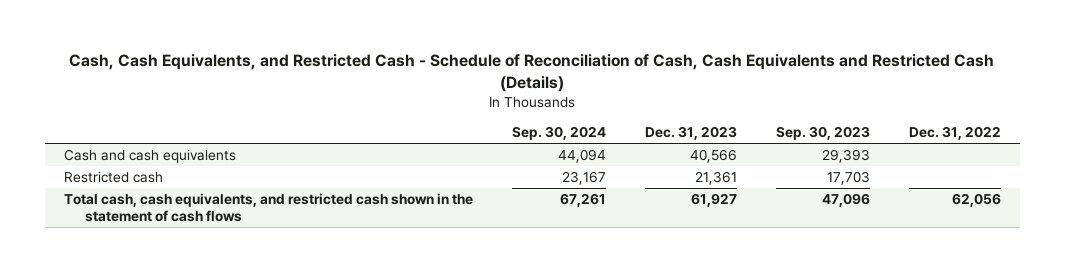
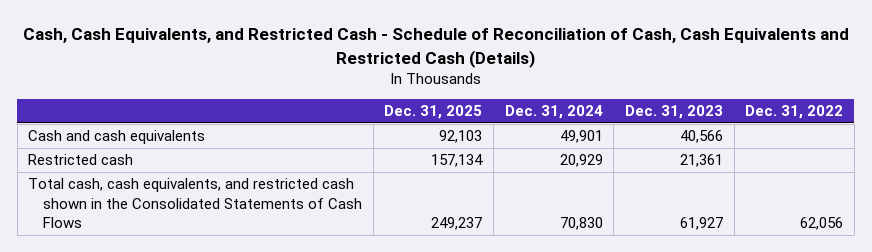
[511,126,606,141] Sep. 30, 2024 -> none
[775,126,870,141] Sep. 30, 2023 -> none
none -> [384,105,483,120] Dec. 31, 2025
none -> [504,105,603,120] Dec. 31, 2024
[64,193,474,223] Total cash, cash equivalents, and restricted cash shown in the statement of cash flows -> [28,178,362,228] Total cash, cash equivalents, and restricted cash shown in the Consolidated Statements of Cash Flows

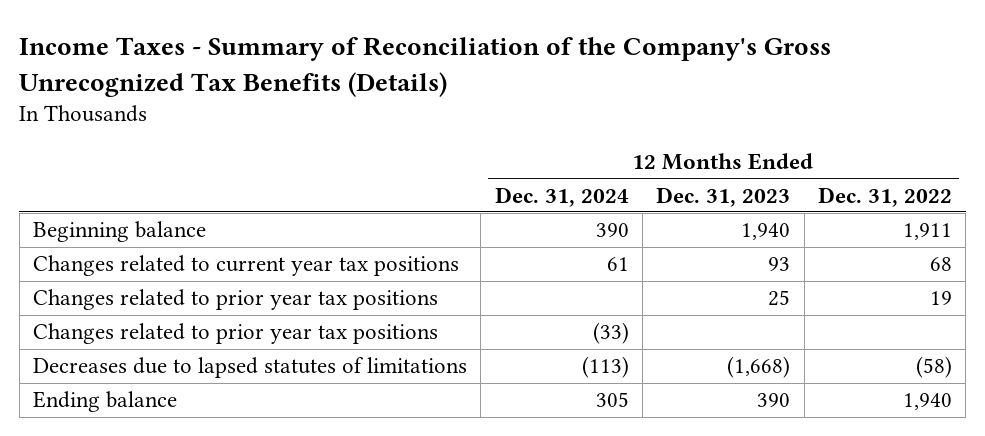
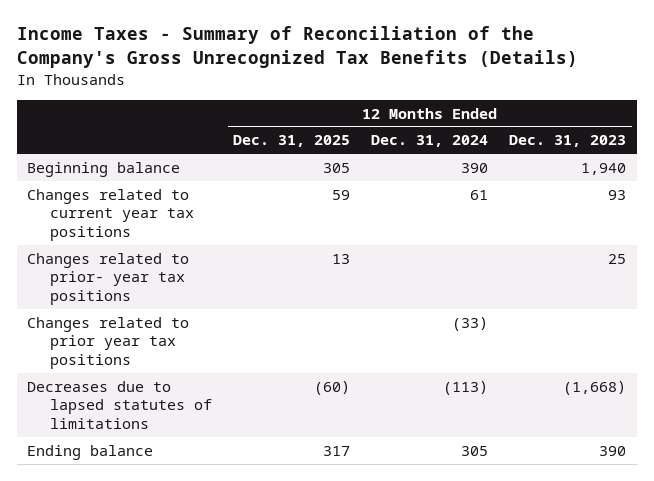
[818,186,953,207] Dec. 31, 2022 -> none
none -> [232,135,350,148] Dec. 31, 2025
[33,289,439,311] Changes related to prior year tax positions -> [27,252,190,305] Changes related to prior- year tax positions

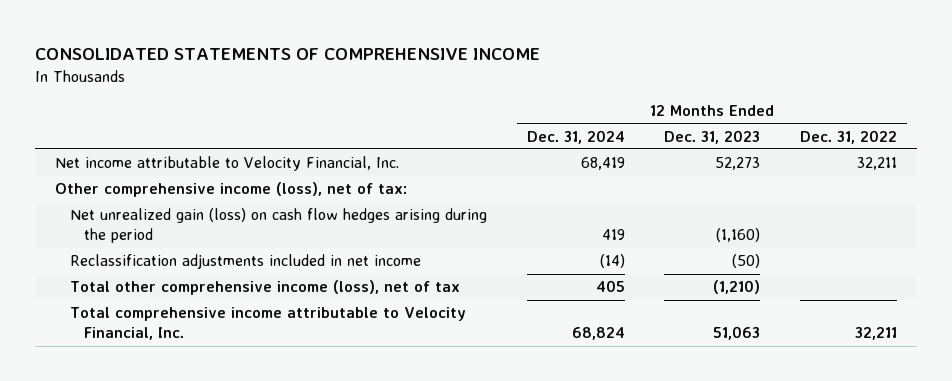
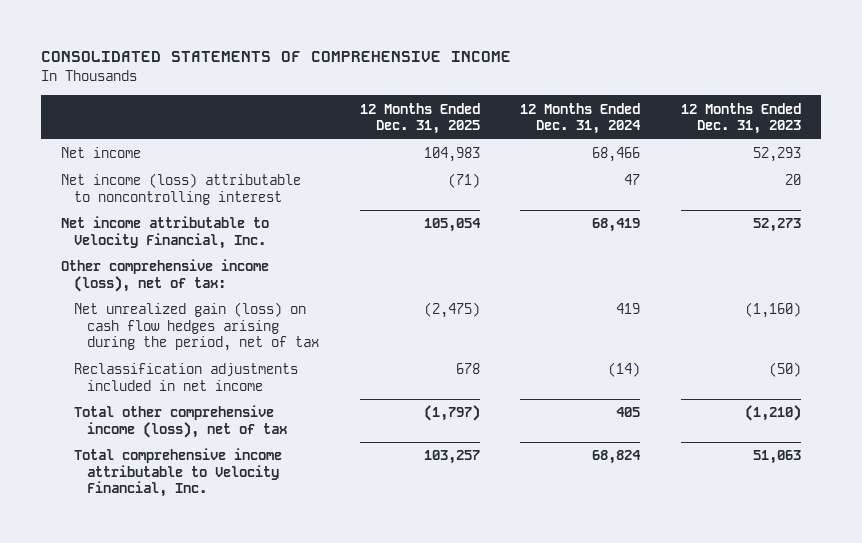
[800,129,898,144] Dec. 31, 2022 -> none
none -> [359,102,480,135] 12 Months Ended Dec. 31, 2025
none -> [60,147,141,159] Net income
none -> [60,173,301,205] Net income (loss) attributable to noncontrolling interest
[69,208,487,244] Net unrealized gain (loss) on cash flow hedges arising during the period -> [74,302,320,352] Net unrealized gain (loss) on cash flow hedges arising during the period, net of tax

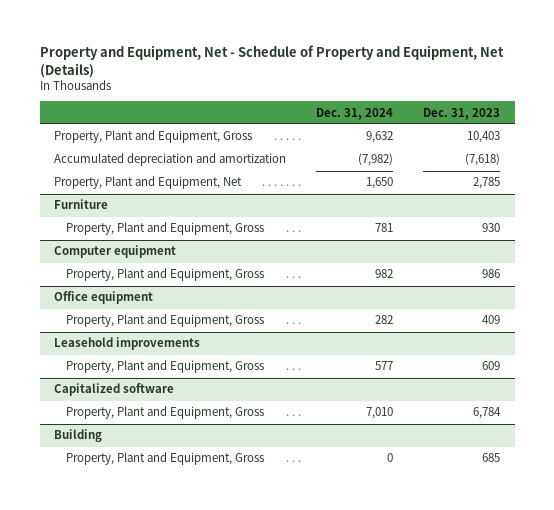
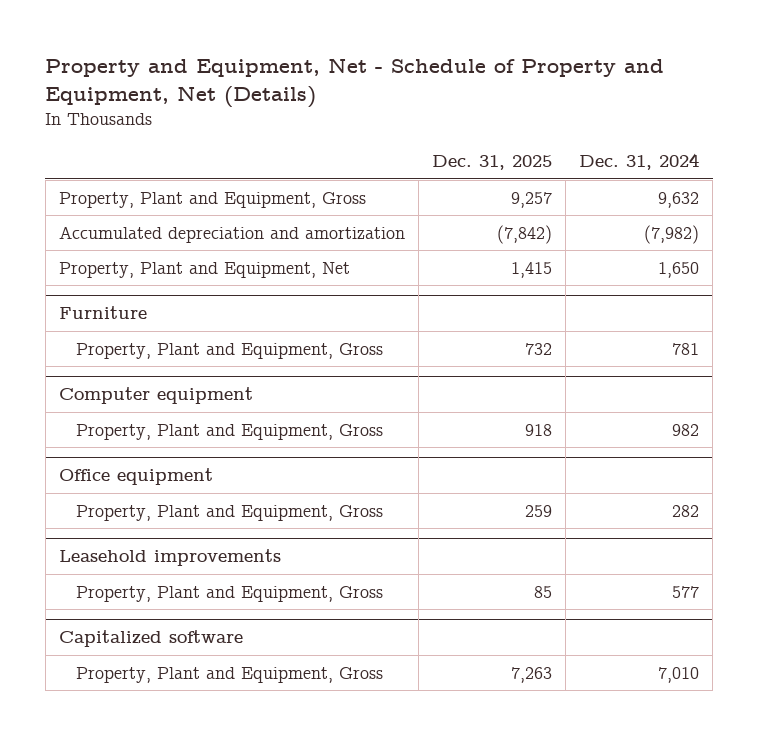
[422,107,500,120] Dec. 31, 2023 -> none
none -> [431,155,552,171] Dec. 31, 2025
[54,429,103,443] Building -> none
[65,452,264,466] Property, Plant and Equipment, Gross -> none

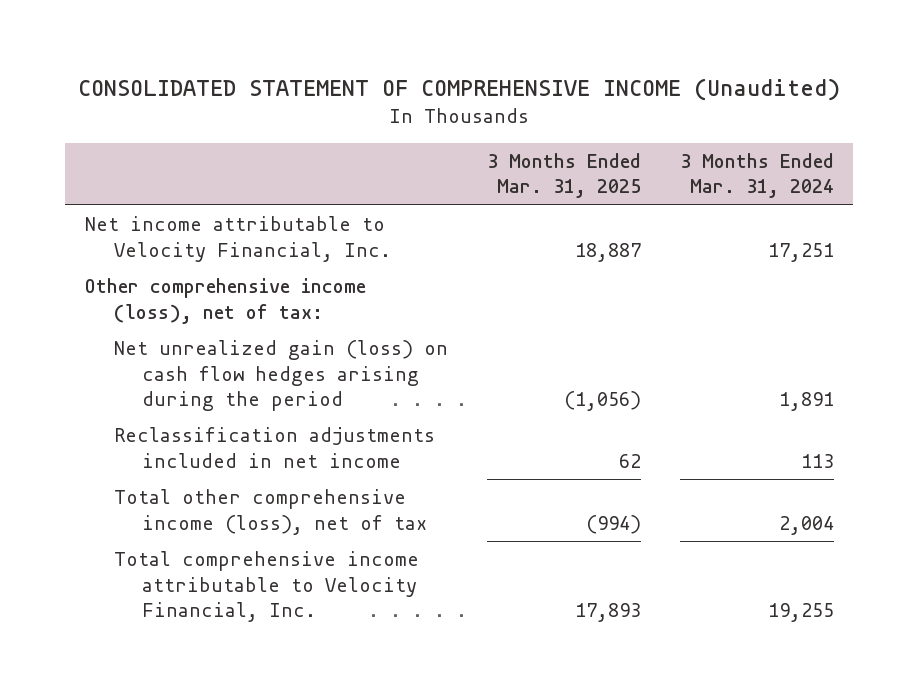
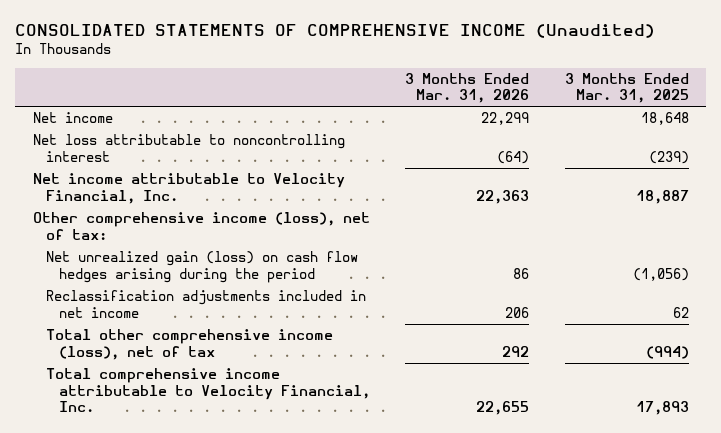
[78,78,841,102] CONSOLIDATED STATEMENT OF COMPREHENSIVE INCOME (Unaudited) -> [14,23,655,38] CONSOLIDATED STATEMENTS OF COMPREHENSIVE INCOME (Unaudited)
[679,152,834,199] 3 Months Ended Mar. 31, 2024 -> none
none -> [405,72,530,104] 3 Months Ended Mar. 31, 2026
none -> [32,112,113,124] Net income
none -> [32,134,345,162] Net loss attributable to noncontrolling interest

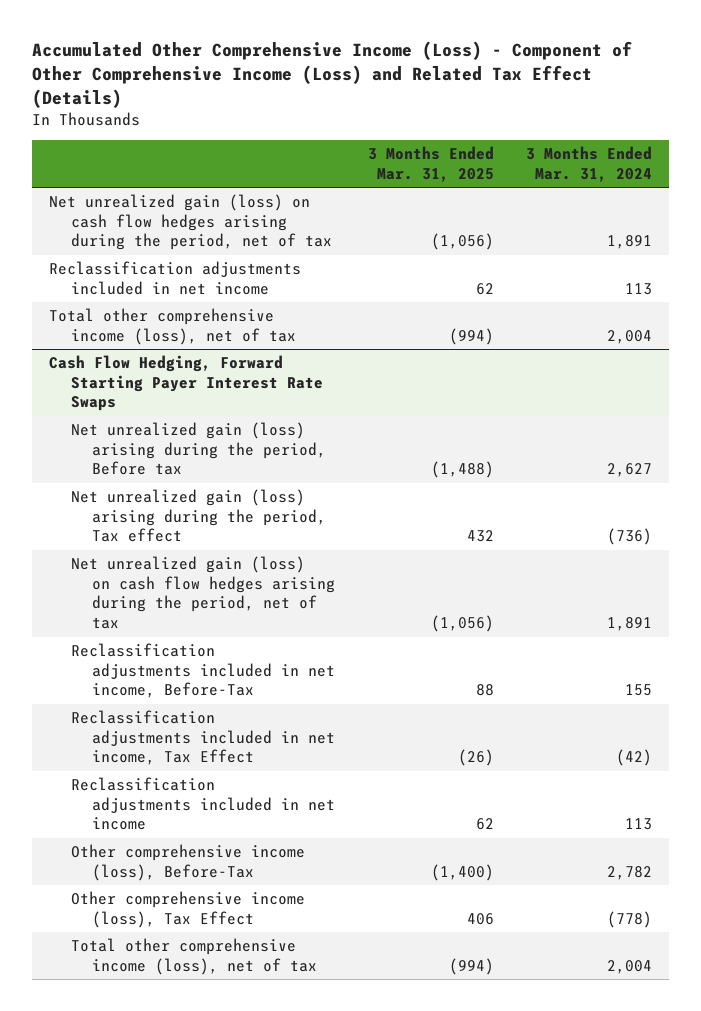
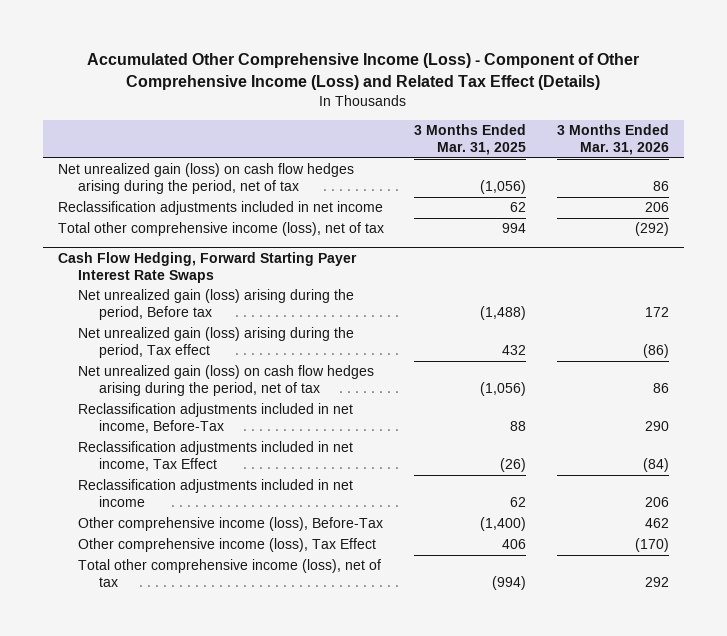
[526,146,653,182] 3 Months Ended Mar. 31, 2024 -> none
none -> [556,124,669,156] 3 Months Ended Mar. 31, 2026
[448,327,494,345] (994) -> [502,223,527,234] 994

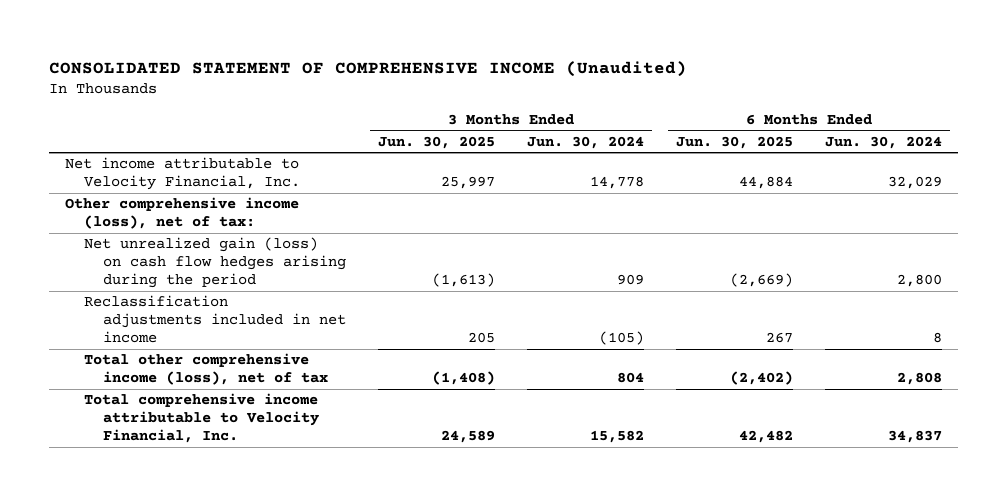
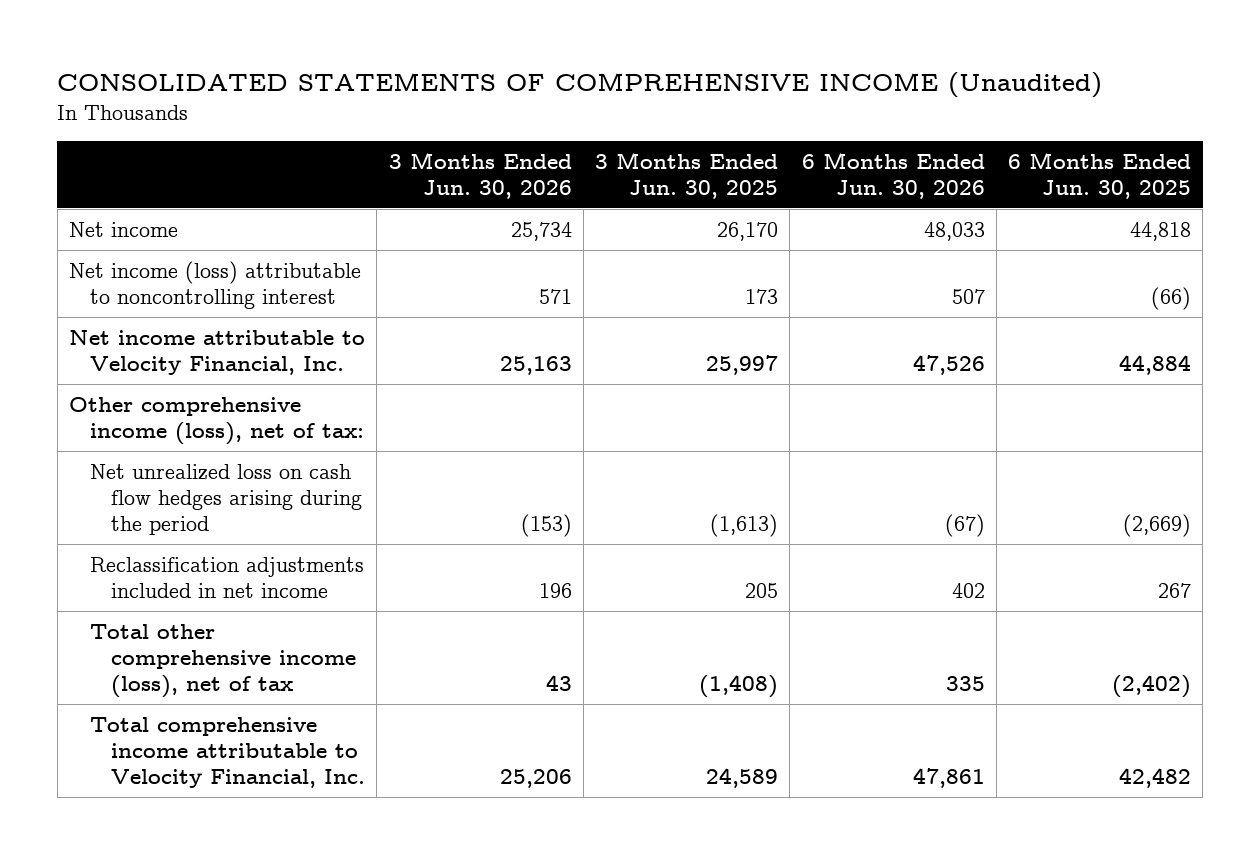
[48,60,687,77] CONSOLIDATED STATEMENT OF COMPREHENSIVE INCOME (Unaudited) -> [57,71,1103,98] CONSOLIDATED STATEMENTS OF COMPREHENSIVE INCOME (Unaudited)
[526,135,644,149] Jun. 30, 2024 -> none
[824,135,942,149] Jun. 30, 2024 -> none
none -> [388,151,572,199] 3 Months Ended Jun. 30, 2026
none -> [801,151,985,199] 6 Months Ended Jun. 30, 2026
none -> [69,221,179,237] Net income
none -> [69,260,362,309] Net income (loss) attributable to noncontrolling interest
[83,237,347,289] Net unrealized gain (loss) on cash flow hedges arising during the period -> [89,463,362,535] Net unrealized loss on cash flow hedges arising during the period

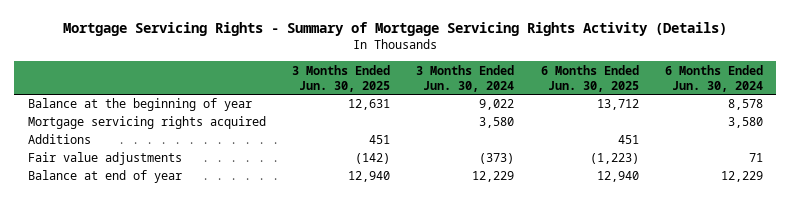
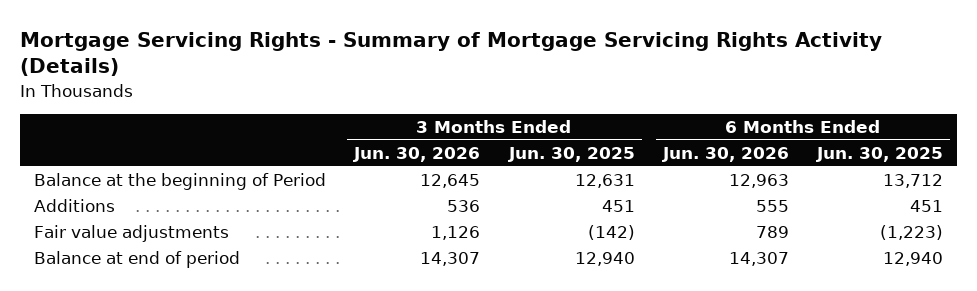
[416,64,515,92] 3 Months Ended Jun. 30, 2024 -> none
[665,64,764,92] 6 Months Ended Jun. 30, 2024 -> none
none -> [353,146,481,162] Jun. 30, 2026
none -> [661,146,789,162] Jun. 30, 2026
[27,116,266,130] Mortgage servicing rights acquired -> none
[27,98,252,112] Balance at the beginning of year -> [34,173,327,191] Balance at the beginning of Period
[27,170,182,184] Balance at end of year -> [34,251,241,269] Balance at end of period

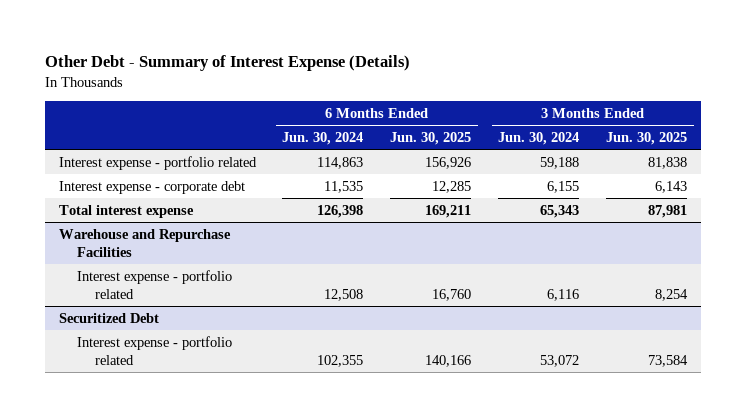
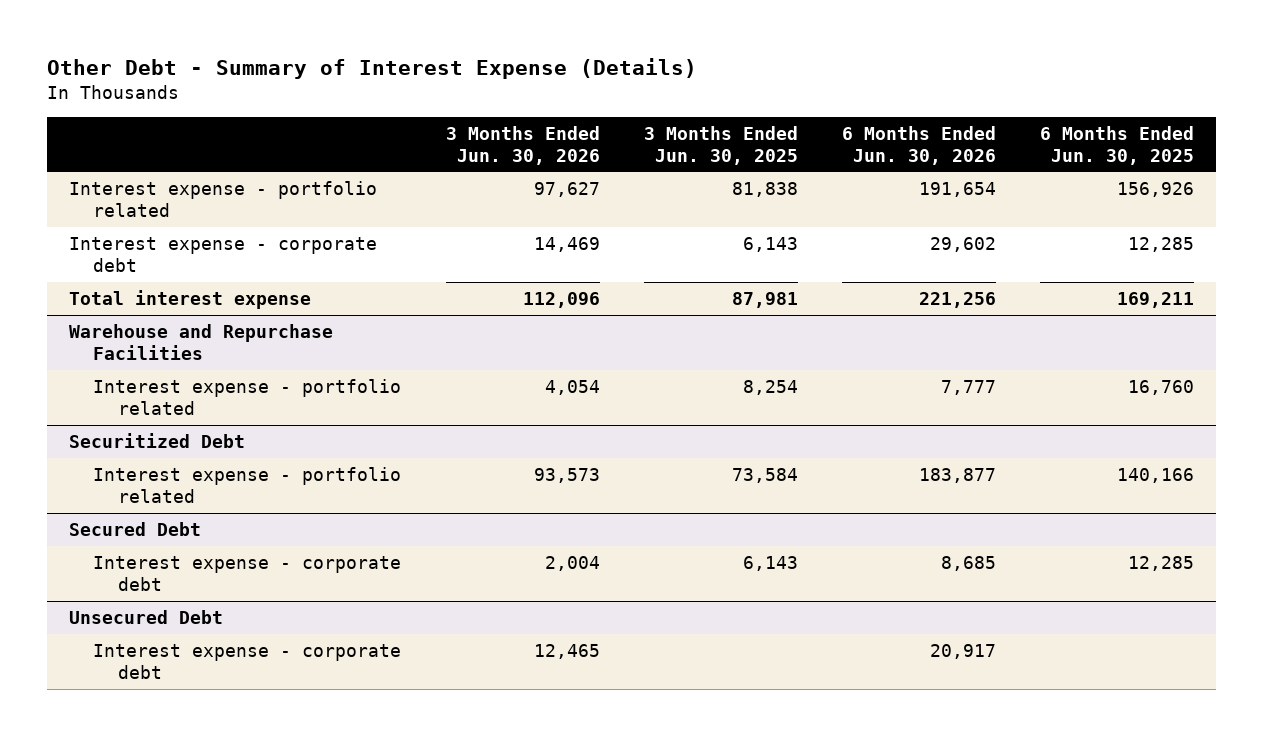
[282,131,364,145] Jun. 30, 2024 -> none
[498,131,580,145] Jun. 30, 2024 -> none
none -> [445,125,600,165] 3 Months Ended Jun. 30, 2026
none -> [841,125,996,165] 6 Months Ended Jun. 30, 2026
none -> [68,521,201,536] Secured Debt
none -> [93,555,402,591] Interest expense - corporate debt
none -> [68,609,223,624] Unsecured Debt
none -> [93,643,402,679] Interest expense - corporate debt

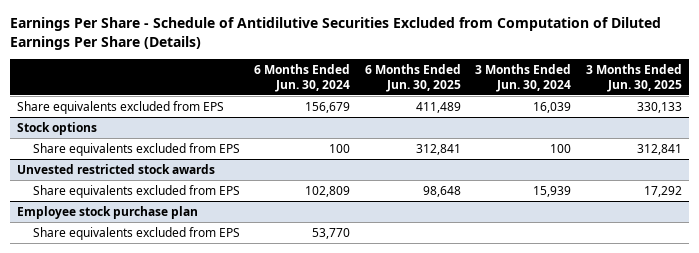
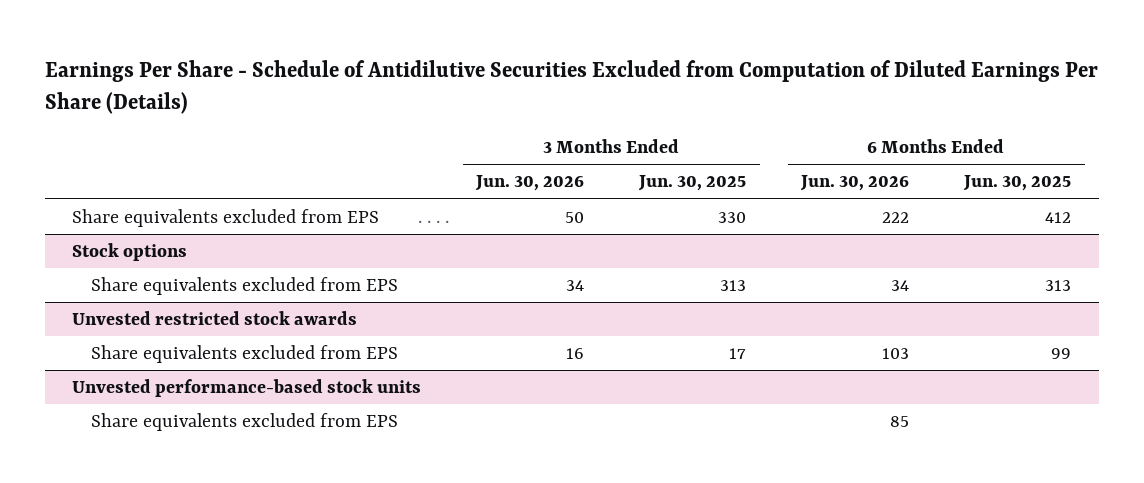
[254,63,351,92] 6 Months Ended Jun. 30, 2024 -> none
[475,63,572,92] 3 Months Ended Jun. 30, 2024 -> none
none -> [475,175,585,192] Jun. 30, 2026
none -> [800,175,910,192] Jun. 30, 2026
[415,101,461,113] 411,489 -> [1045,212,1072,224] 412
[636,101,682,113] 330,133 -> [718,212,747,224] 330
[415,143,461,155] 312,841 -> [1045,280,1072,292] 313
[636,143,682,155] 312,841 -> [720,280,747,292] 313
[16,205,198,219] Employee stock purchase plan -> none
[422,185,461,197] 98,648 -> [1051,348,1072,360] 99
[643,185,682,197] 17,292 -> [729,348,747,360] 17
none -> [72,379,422,398] Unvested performance-based stock units

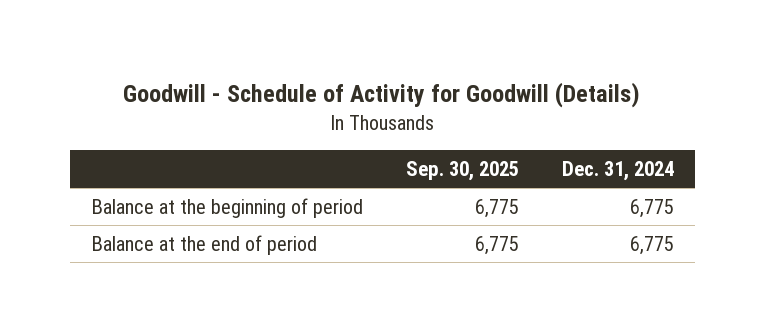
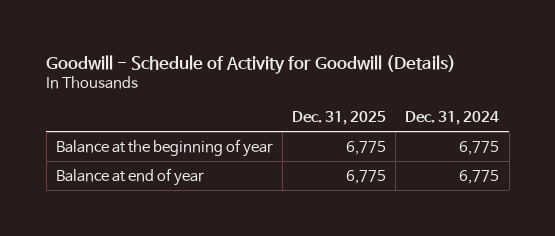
[405,161,519,182] Sep. 30, 2025 -> none
none -> [292,111,387,126] Dec. 31, 2025
[91,197,364,218] Balance at the beginning of period -> [55,138,273,157] Balance at the beginning of year
[91,234,318,255] Balance at the end of period -> [55,167,204,186] Balance at end of year

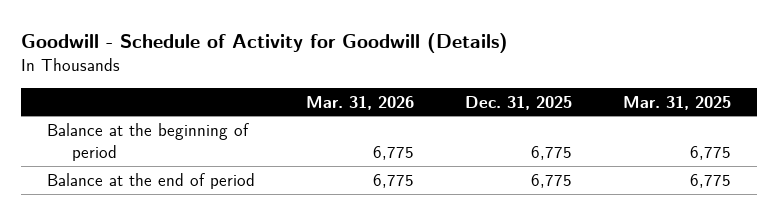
[405,111,500,126] Dec. 31, 2024 -> none
none -> [305,95,414,110] Mar. 31, 2026
none -> [623,95,732,110] Mar. 31, 2025
[55,138,273,157] Balance at the beginning of year -> [46,122,249,161] Balance at the beginning of period
[55,167,204,186] Balance at end of year -> [46,172,255,189] Balance at the end of period

